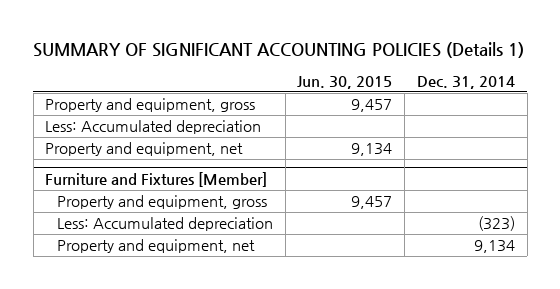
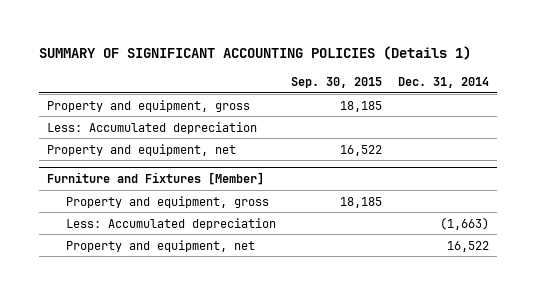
[297,75,393,89] Jun. 30, 2015 -> none
none -> [291,77,383,89] Sep. 30, 2015
[477,216,515,232] (323) -> [440,216,490,230] (1,663)
[473,240,515,254] 9,134 -> [447,240,490,252] 16,522

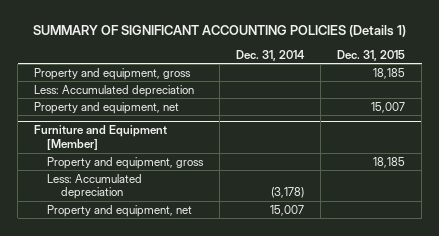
[291,77,383,89] Sep. 30, 2015 -> none
none -> [337,49,406,61] Dec. 31, 2015
[47,172,265,186] Furniture and Fixtures [Member] -> [34,125,168,151] Furniture and Equipment [Member]
[440,216,490,230] (1,663) -> [271,187,305,199] (3,178)
[447,240,490,252] 16,522 -> [270,204,305,216] 15,007

